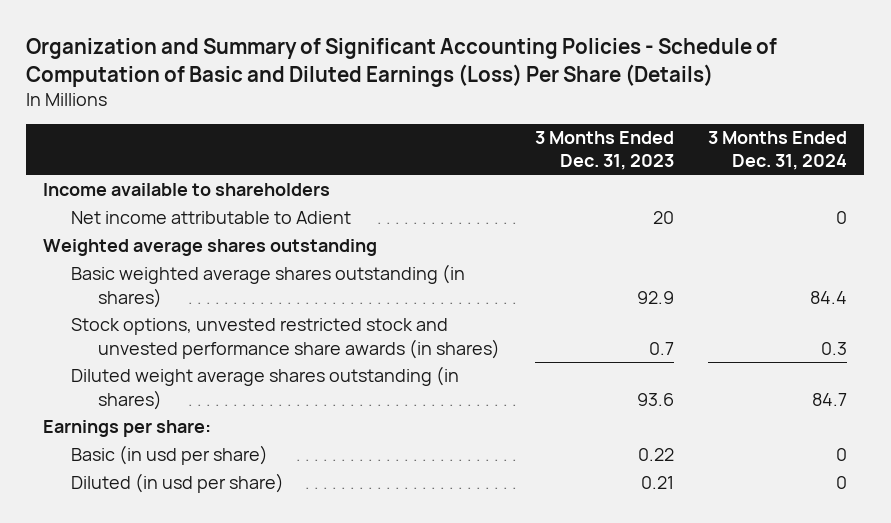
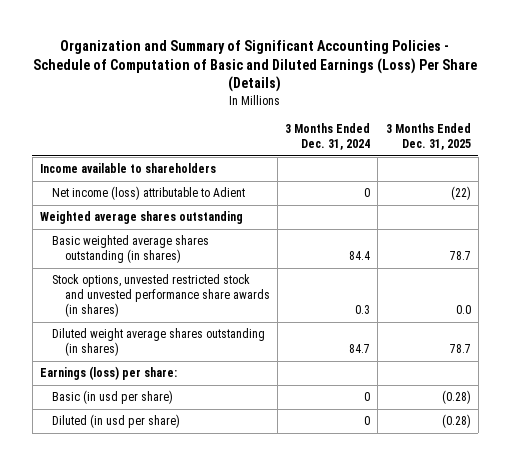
[534,131,674,171] 3 Months Ended Dec. 31, 2023 -> none
none -> [385,123,471,151] 3 Months Ended Dec. 31, 2025
[70,211,351,225] Net income attributable to Adient -> [52,186,246,201] Net income (loss) attributable to Adient
[43,420,212,438] Earnings per share: -> [39,366,177,381] Earnings (loss) per share:

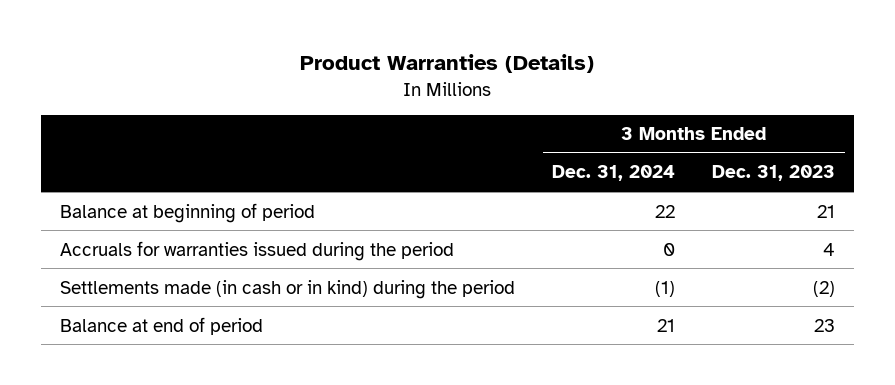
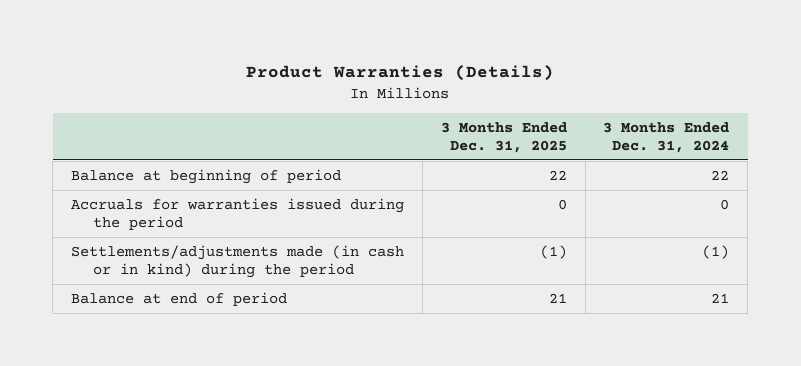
[712,165,836,182] Dec. 31, 2023 -> none
none -> [440,122,567,153] 3 Months Ended Dec. 31, 2025
[59,279,515,299] Settlements made (in cash or in kind) during the period -> [71,244,405,278] Settlements/adjustments made (in cash or in kind) during the period

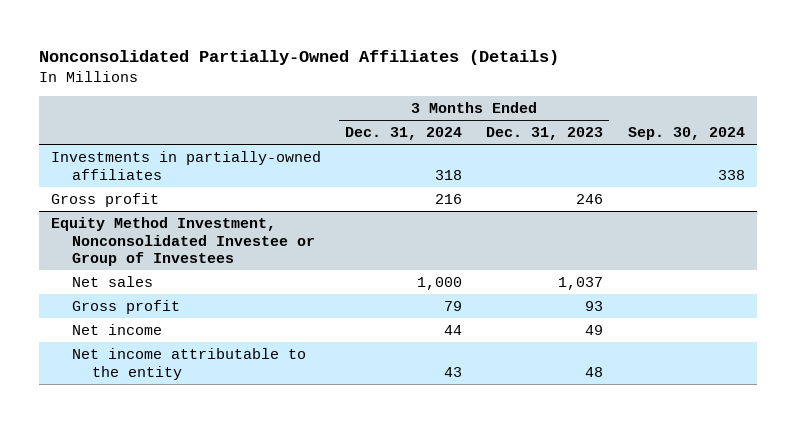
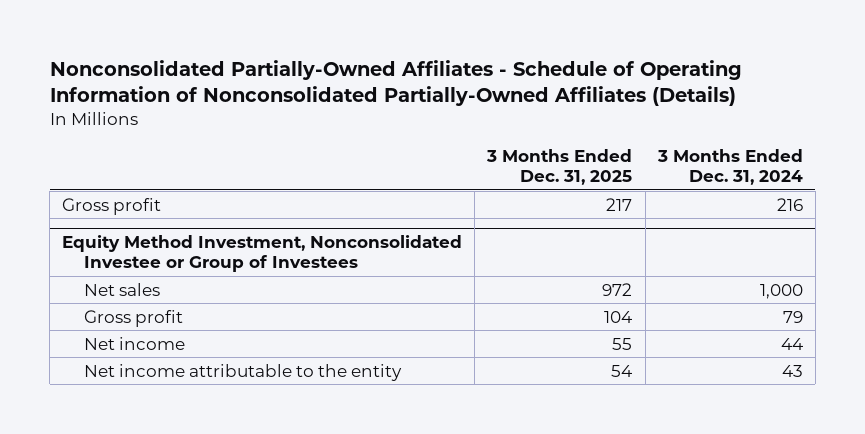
[38,49,559,65] Nonconsolidated Partially-Owned Affiliates (Details) -> [49,59,742,107] Nonconsolidated Partially-Owned Affiliates - Schedule of Operating Information of Nonconsolidated Partially-Owned Affiliates (Details)
[486,127,604,141] Dec. 31, 2023 -> none
[627,127,745,141] Sep. 30, 2024 -> none
none -> [486,148,633,186] 3 Months Ended Dec. 31, 2025
[50,150,321,180] Investments in partially-owned affiliates -> none

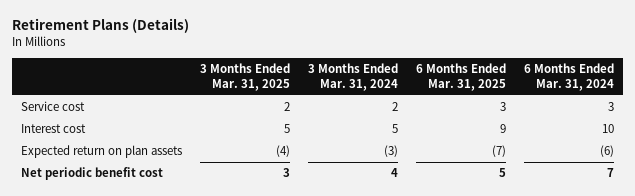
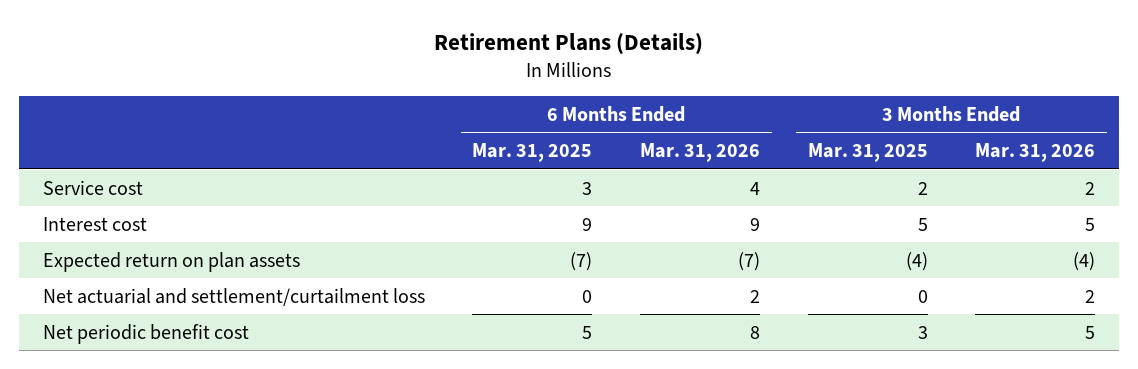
[307,63,398,91] 3 Months Ended Mar. 31, 2024 -> none
[523,63,614,91] 6 Months Ended Mar. 31, 2024 -> none
none -> [640,143,761,163] Mar. 31, 2026
none -> [975,143,1096,163] Mar. 31, 2026
none -> [42,287,425,306] Net actuarial and settlement/curtailment loss

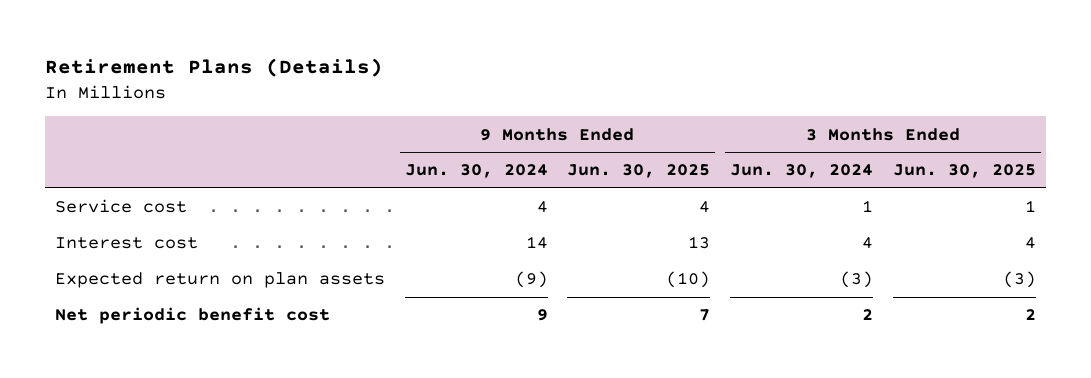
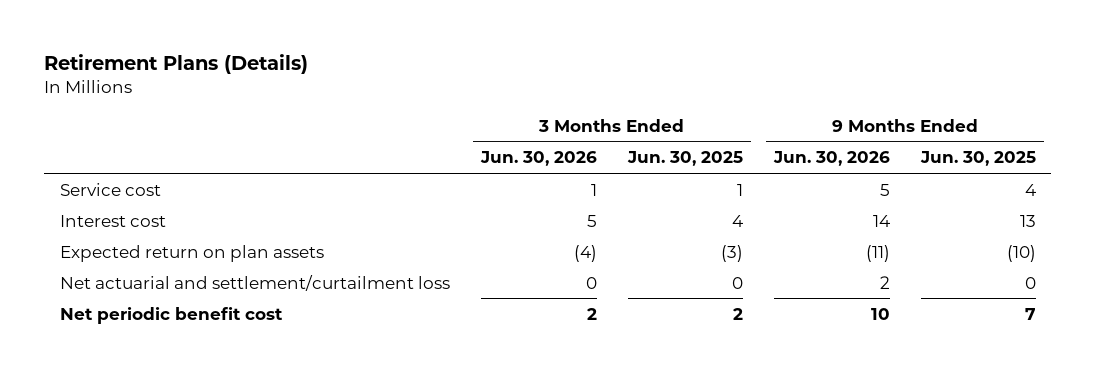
[404,164,548,179] Jun. 30, 2024 -> none
[730,164,874,179] Jun. 30, 2024 -> none
none -> [479,151,597,167] Jun. 30, 2026
none -> [772,151,890,167] Jun. 30, 2026
none -> [59,274,450,291] Net actuarial and settlement/curtailment loss

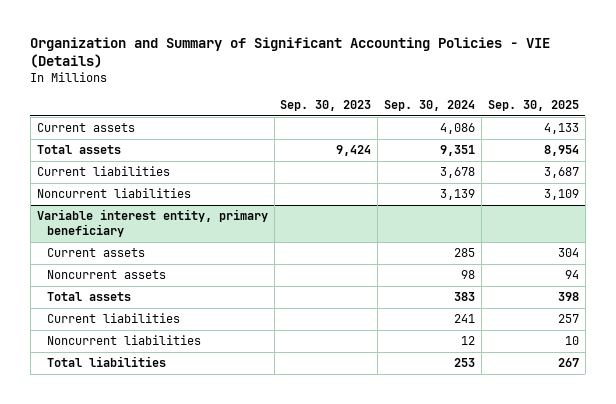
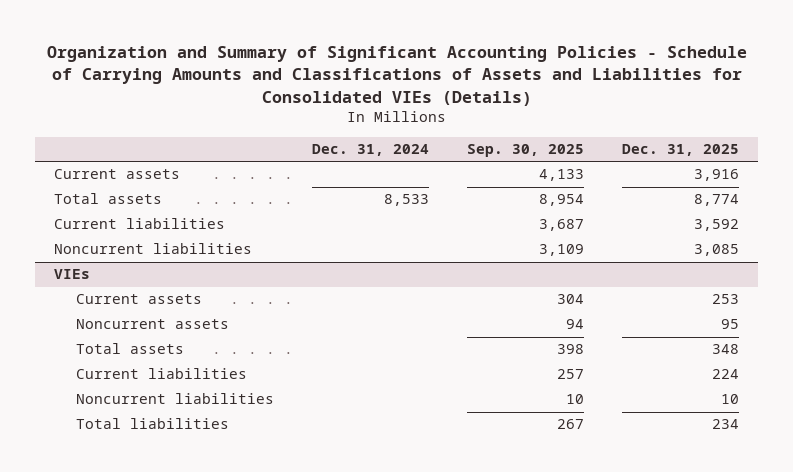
[30,37,551,69] Organization and Summary of Significant Accounting Policies - VIE (Details) -> [46,45,747,106] Organization and Summary of Significant Accounting Policies - Schedule of Carrying Amounts and Classifications of Assets and Liabilities for Consolidated VIEs (Details)
[280,99,372,111] Sep. 30, 2023 -> none
[384,99,476,111] Sep. 30, 2024 -> none
none -> [312,144,430,157] Dec. 31, 2024
none -> [622,144,740,157] Dec. 31, 2025
[36,209,268,238] Variable interest entity, primary beneficiary -> [54,269,91,280] VIEs

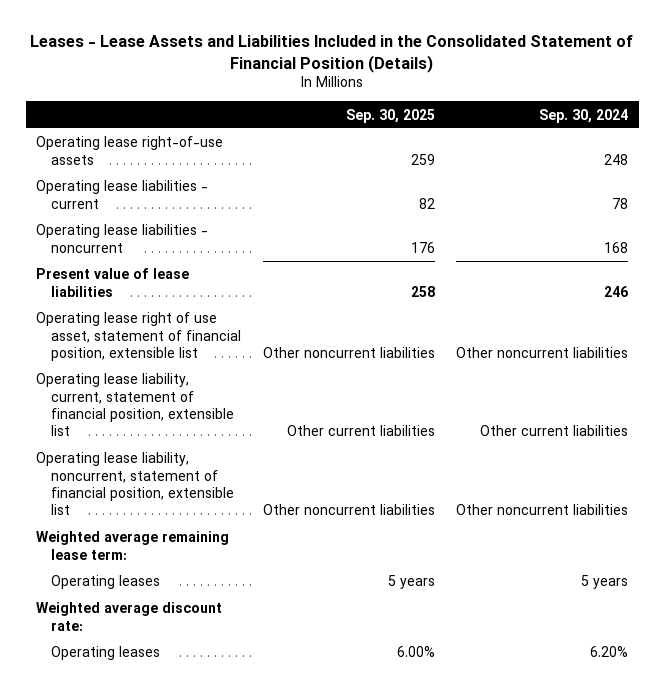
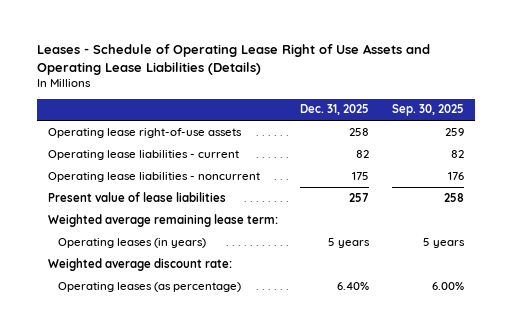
[30,35,634,73] Leases - Lease Assets and Liabilities Included in the Consolidated Statement of Financial Position (Details) -> [36,44,430,75] Leases - Schedule of Operating Lease Right of Use Assets and Operating Lease Liabilities (Details)
[539,108,629,123] Sep. 30, 2024 -> none
none -> [300,104,370,116] Dec. 31, 2025
[36,312,241,361] Operating lease right of use asset, statement of financial position, extensible list -> none
[36,373,234,437] Operating lease liability, current, statement of financial position, extensible list -> none
[36,452,234,516] Operating lease liability, noncurrent, statement of financial position, extensible list -> none
[50,575,160,590] Operating leases -> [58,237,207,248] Operating leases (in years)
[50,646,160,661] Operating leases -> [58,281,242,292] Operating leases (as percentage)

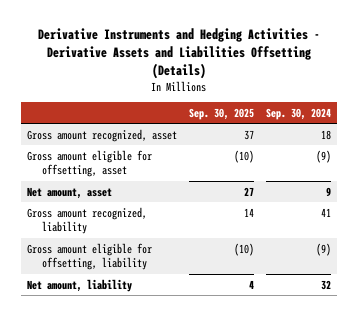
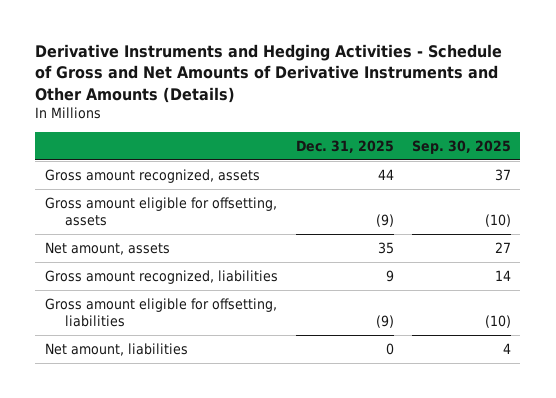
[38,28,321,80] Derivative Instruments and Hedging Activities - Derivative Assets and Liabilities Offsetting (Details) -> [35,43,503,103] Derivative Instruments and Hedging Activities - Schedule of Gross and Net Amounts of Derivative Instruments and Other Amounts (Details)
[266,107,332,120] Sep. 30, 2024 -> none
none -> [295,139,394,153] Dec. 31, 2025
[27,128,178,142] Gross amount recognized, asset -> [44,168,260,183] Gross amount recognized, assets
[27,149,153,178] Gross amount eligible for offsetting, asset -> [44,196,277,226] Gross amount eligible for offsetting, assets
[27,186,113,199] Net amount, asset -> [44,241,170,255] Net amount, assets
[27,206,148,235] Gross amount recognized, liability -> [44,269,278,284] Gross amount recognized, liabilities
[27,242,153,271] Gross amount eligible for offsetting, liability -> [44,297,277,327] Gross amount eligible for offsetting, liabilities
[27,278,133,292] Net amount, liability -> [44,342,188,356] Net amount, liabilities

